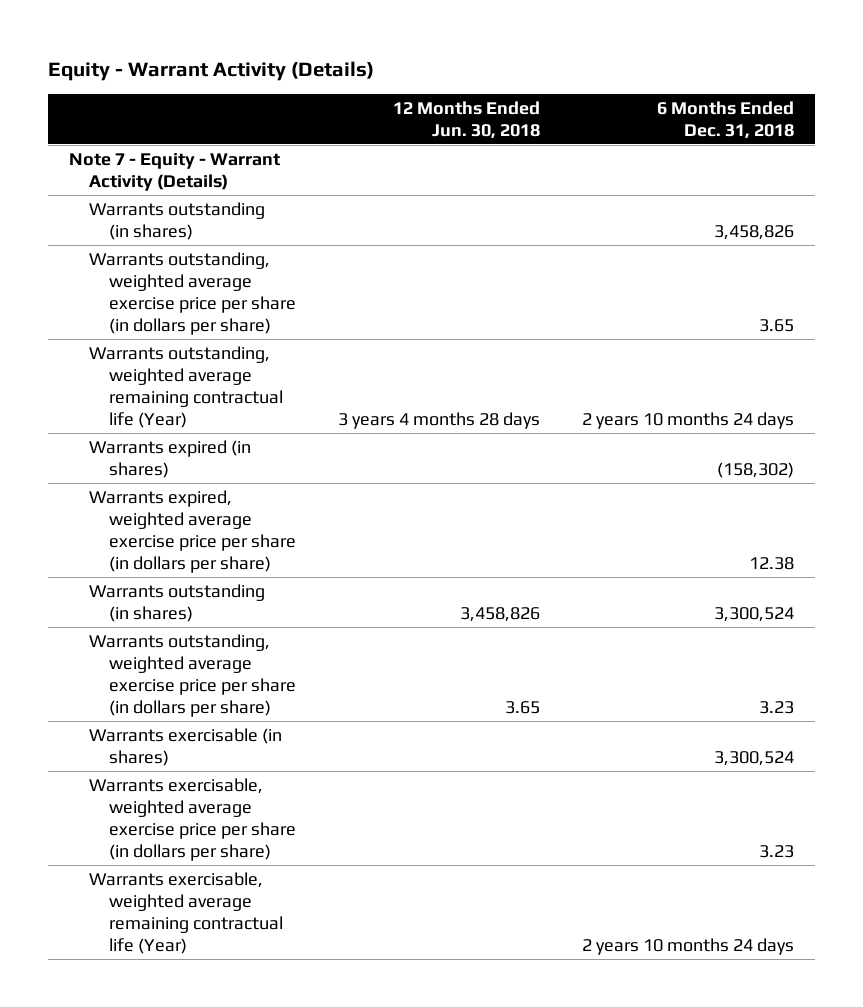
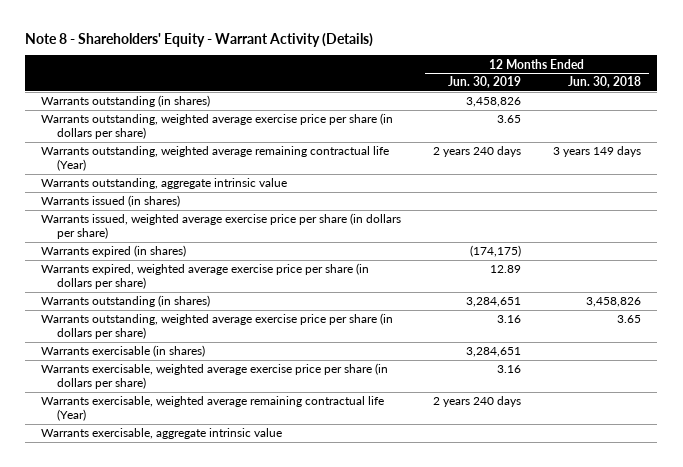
[48,61,375,82] Equity - Warrant Activity (Details) -> [25,32,374,47] Note 8 - Shareholders' Equity - Warrant Activity (Details)
[656,100,794,139] 6 Months Ended Dec. 31, 2018 -> none
none -> [448,76,522,89] Jun. 30, 2019
[69,152,281,191] Note 7 - Equity - Warrant Activity (Details) -> none
[338,411,541,429] 3 years 4 months 28 days -> [553,146,642,158] 3 years 149 days
none -> [41,178,288,190] Warrants outstanding, aggregate intrinsic value
none -> [41,195,181,208] Warrants issued (in shares)
none -> [41,213,402,239] Warrants issued, weighted average exercise price per share (in dollars per share)
none -> [41,428,283,440] Warrants exercisable, aggregate intrinsic value

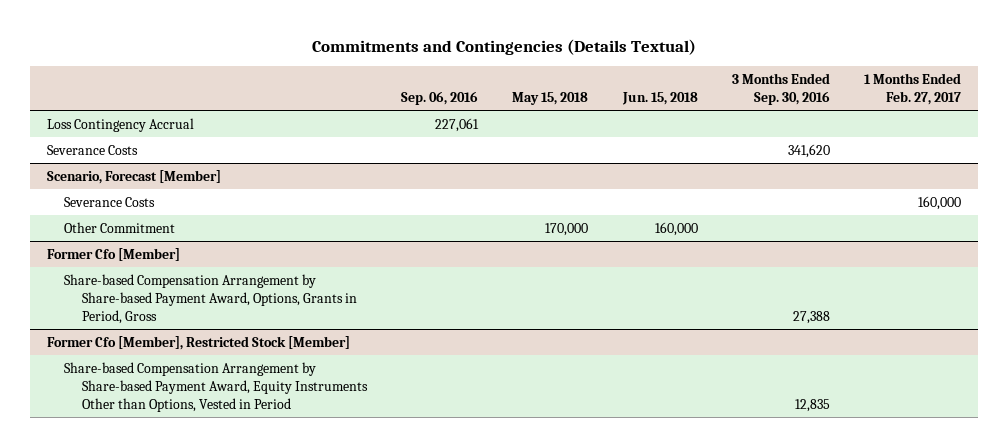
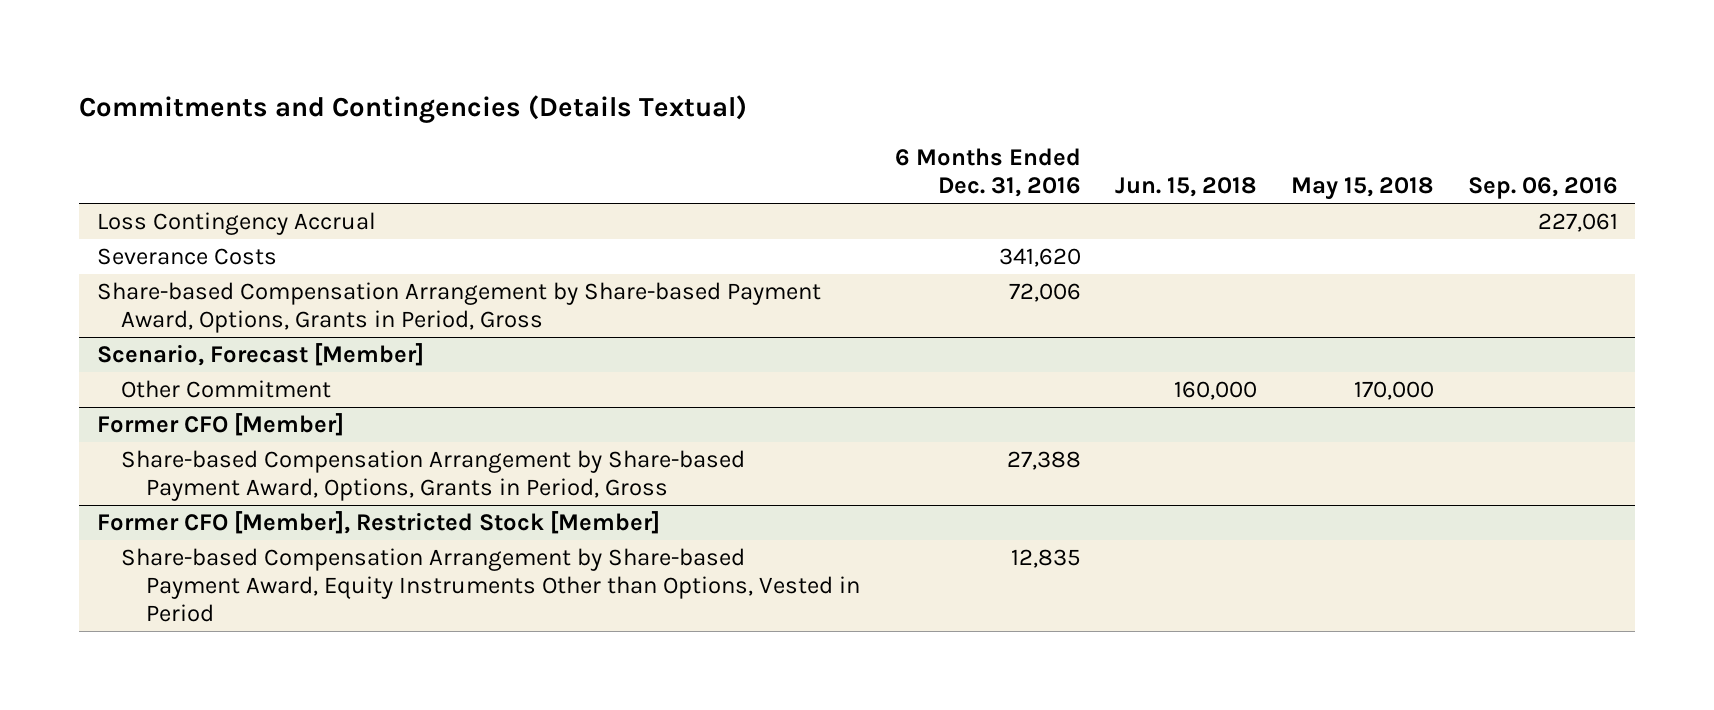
[732,72,831,105] 3 Months Ended Sep. 30, 2016 -> none
[864,72,962,105] 1 Months Ended Feb. 27, 2017 -> none
none -> [894,148,1081,198] 6 Months Ended Dec. 31, 2016
none -> [96,281,821,333] Share-based Compensation Arrangement by Share-based Payment Award, Options, Grants in Period, Gross
[64,196,156,207] Severance Costs -> none
[46,247,180,261] Former Cfo [Member] -> [96,412,344,436] Former CFO [Member]
[46,335,350,350] Former Cfo [Member], Restricted Stock [Member] -> [96,510,660,534] Former CFO [Member], Restricted Stock [Member]

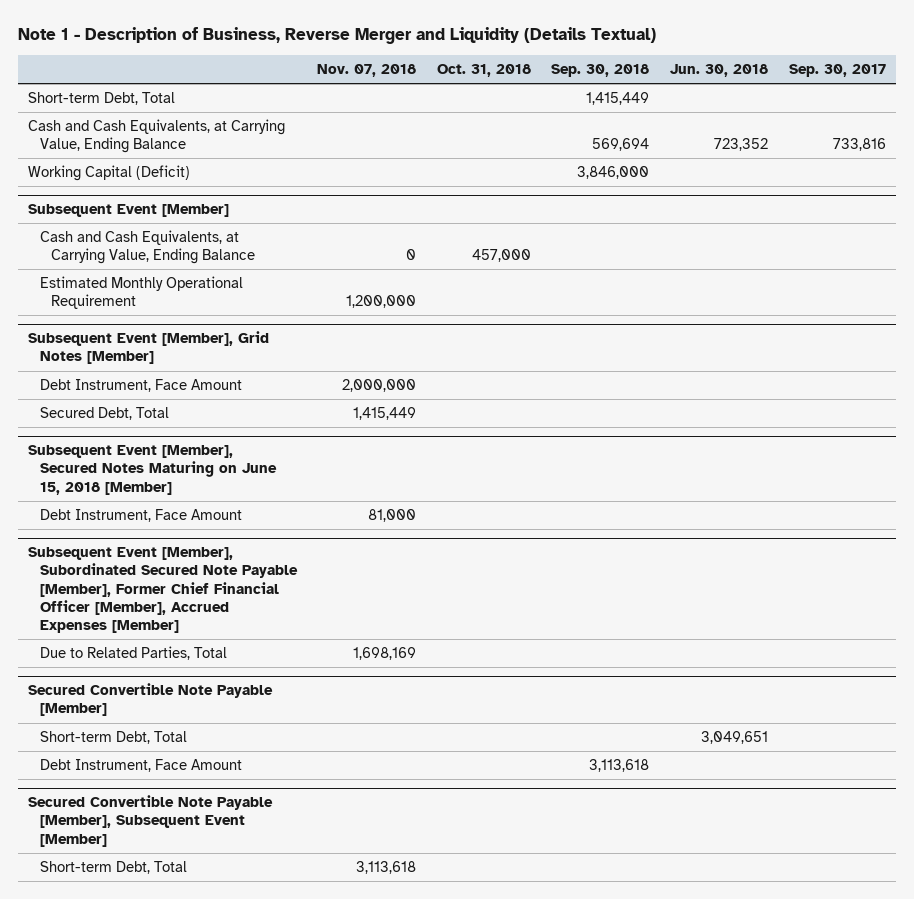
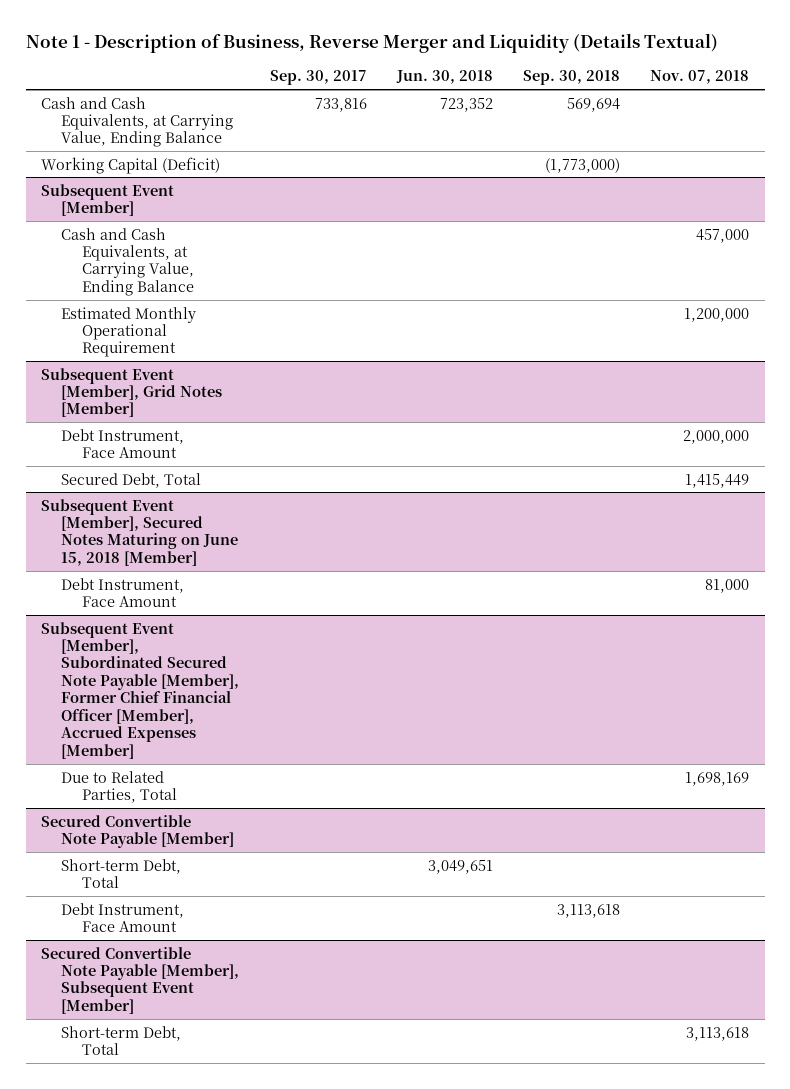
[436,63,531,77] Oct. 31, 2018 -> none
[28,91,176,105] Short-term Debt, Total -> none
[577,165,650,179] 3,846,000 -> [545,157,621,173] (1,773,000)
[406,249,417,261] 0 -> [696,228,750,243] 457,000

